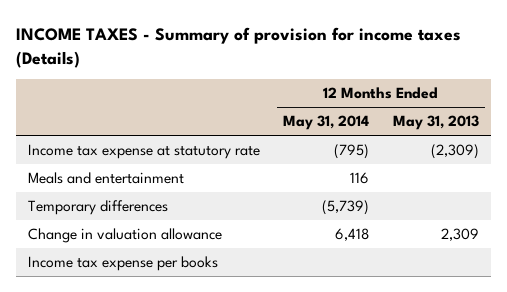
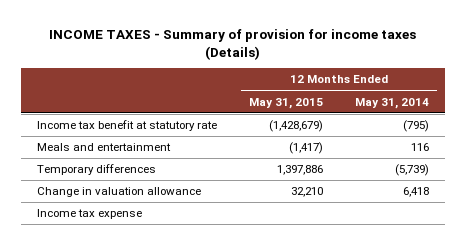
[393,115,480,131] May 31, 2013 -> none
none -> [248,97,323,109] May 31, 2015
[27,144,260,160] Income tax expense at statutory rate -> [36,120,217,132] Income tax benefit at statutory rate
[27,256,218,272] Income tax expense per books -> [36,209,142,220] Income tax expense

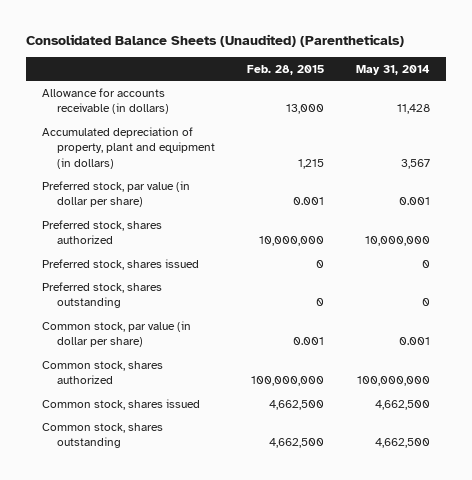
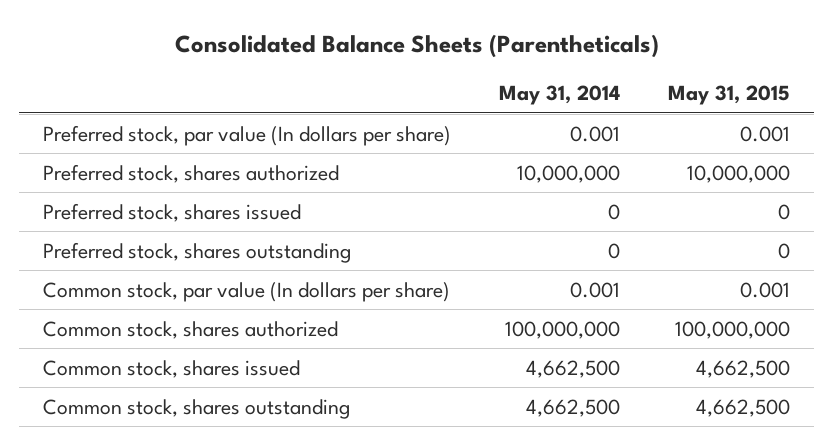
[26,34,405,48] Consolidated Balance Sheets (Unaudited) (Parentheticals) -> [174,34,659,59] Consolidated Balance Sheets (Parentheticals)
[246,64,324,75] Feb. 28, 2015 -> none
none -> [668,85,791,106] May 31, 2015
[42,87,169,115] Allowance for accounts receivable (in dollars) -> none
[42,126,215,169] Accumulated depreciation of property, plant and equipment (in dollars) -> none
[42,180,191,208] Preferred stock, par value (in dollar per share) -> [43,124,452,146] Preferred stock, par value (In dollars per share)
[42,320,192,348] Common stock, par value (in dollar per share) -> [43,281,451,302] Common stock, par value (In dollars per share)

